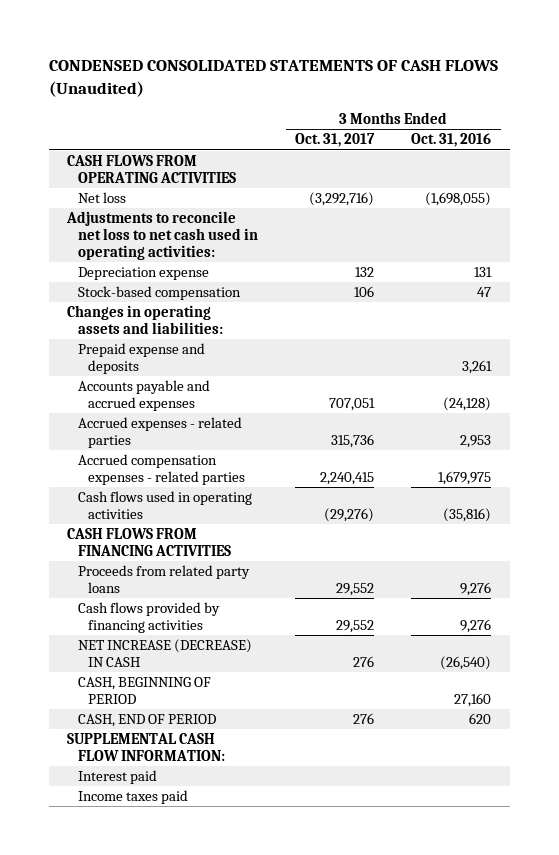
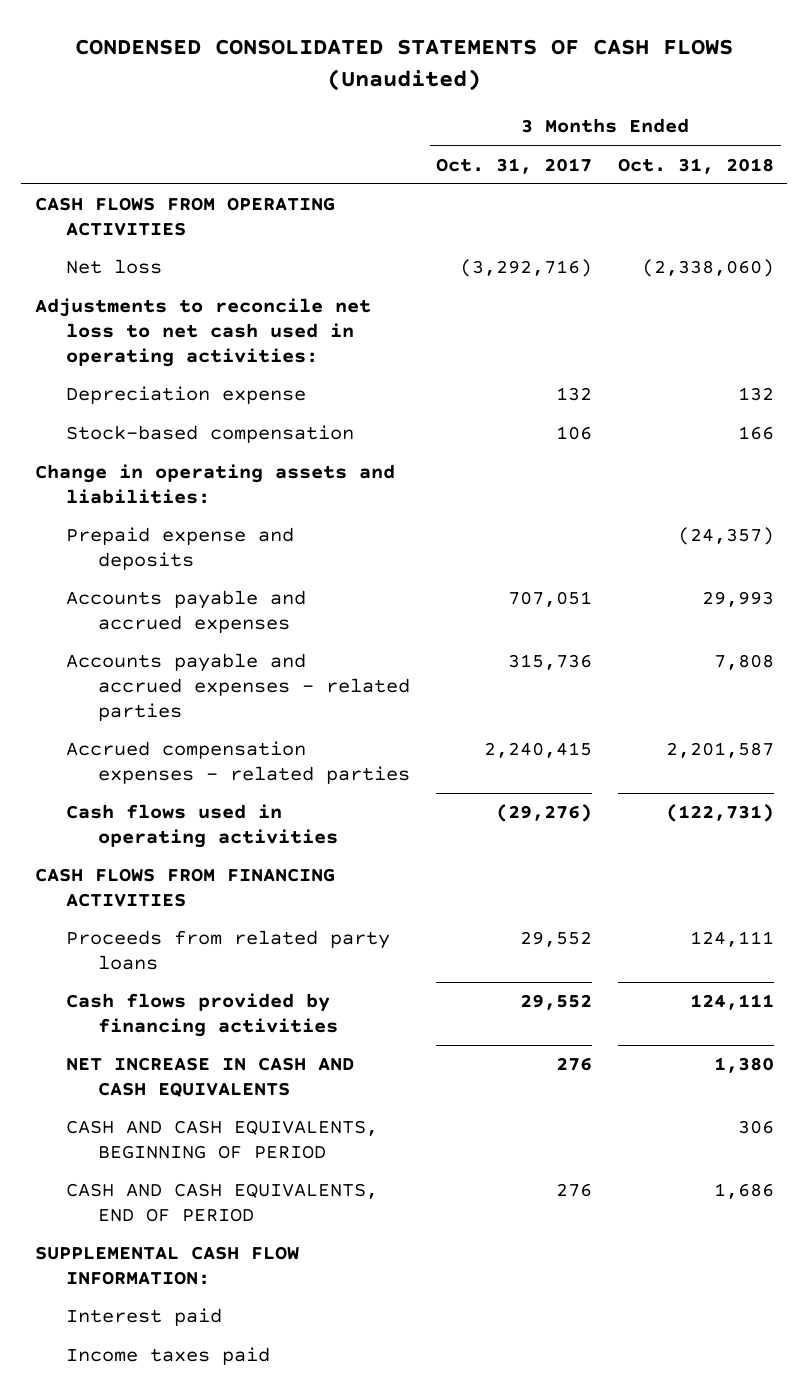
[411,133,492,148] Oct. 31, 2016 -> none
none -> [618,157,775,174] Oct. 31, 2018
[67,305,223,335] Changes in operating assets and liabilities: -> [34,464,395,505] Change in operating assets and liabilities:
[77,417,242,449] Accrued expenses - related parties -> [66,653,410,721] Accounts payable and accrued expenses - related parties
[77,639,252,668] NET INCREASE (DECREASE) IN CASH -> [66,1057,355,1098] NET INCREASE IN CASH AND CASH EQUIVALENTS
[77,677,211,705] CASH, BEGINNING OF PERIOD -> [66,1120,379,1160] CASH AND CASH EQUIVALENTS, BEGINNING OF PERIOD
[77,714,216,728] CASH, END OF PERIOD -> [66,1183,379,1223] CASH AND CASH EQUIVALENTS, END OF PERIOD

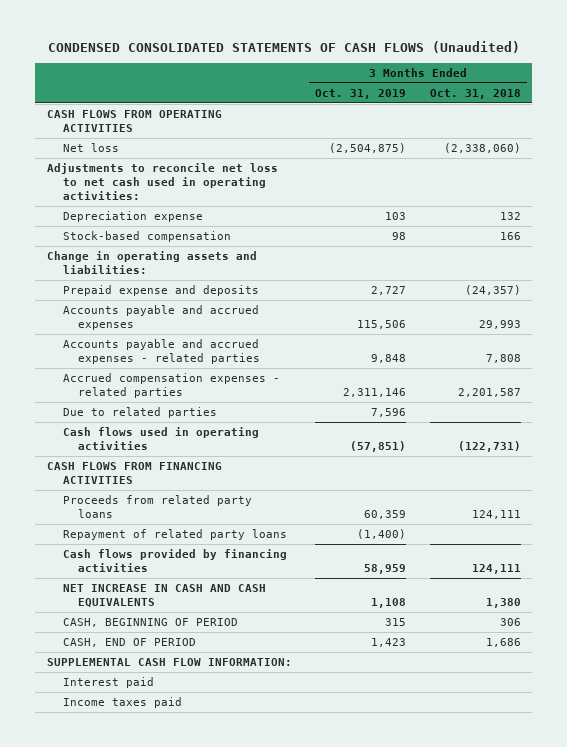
[436,157,593,174] Oct. 31, 2017 -> none
none -> [315,88,407,99] Oct. 31, 2019
none -> [62,407,217,419] Due to related parties
none -> [62,529,287,541] Repayment of related party loans
[66,1120,379,1160] CASH AND CASH EQUIVALENTS, BEGINNING OF PERIOD -> [62,618,238,628] CASH, BEGINNING OF PERIOD
[66,1183,379,1223] CASH AND CASH EQUIVALENTS, END OF PERIOD -> [62,638,196,648] CASH, END OF PERIOD

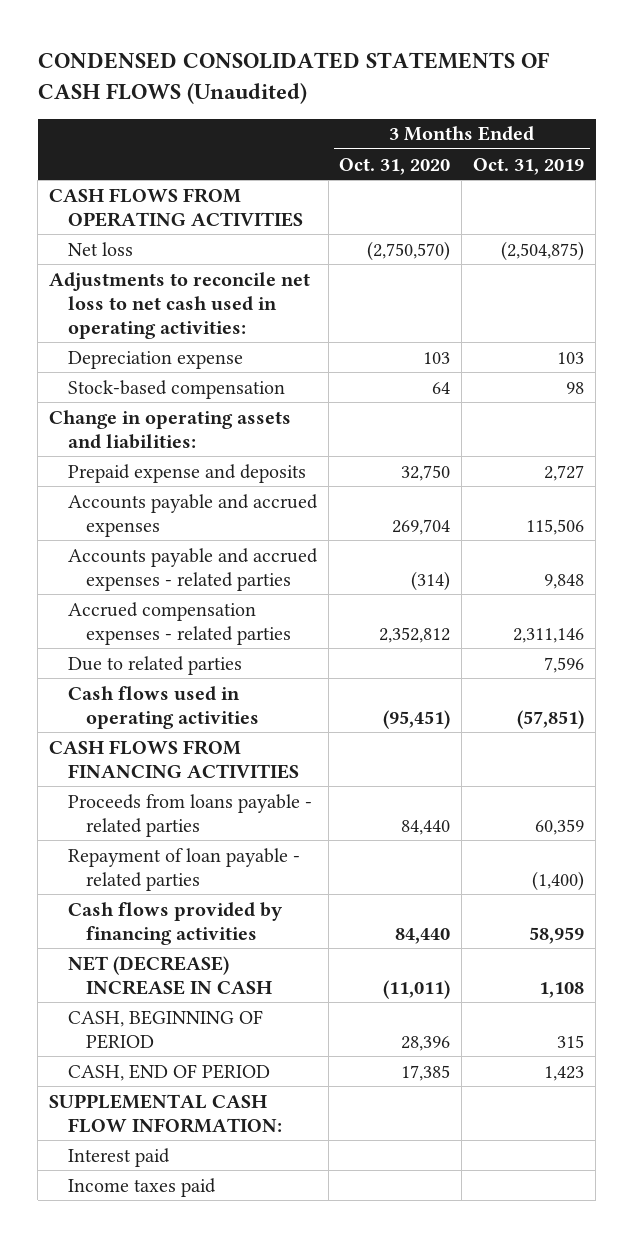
[429,88,521,99] Oct. 31, 2018 -> none
none -> [339,157,451,175] Oct. 31, 2020
[62,495,252,519] Proceeds from related party loans -> [67,793,312,837] Proceeds from loans payable - related parties
[62,529,287,541] Repayment of related party loans -> [67,847,300,891] Repayment of loan payable - related parties
[62,584,266,608] NET INCREASE IN CASH AND CASH EQUIVALENTS -> [67,955,273,995] NET (DECREASE) INCREASE IN CASH

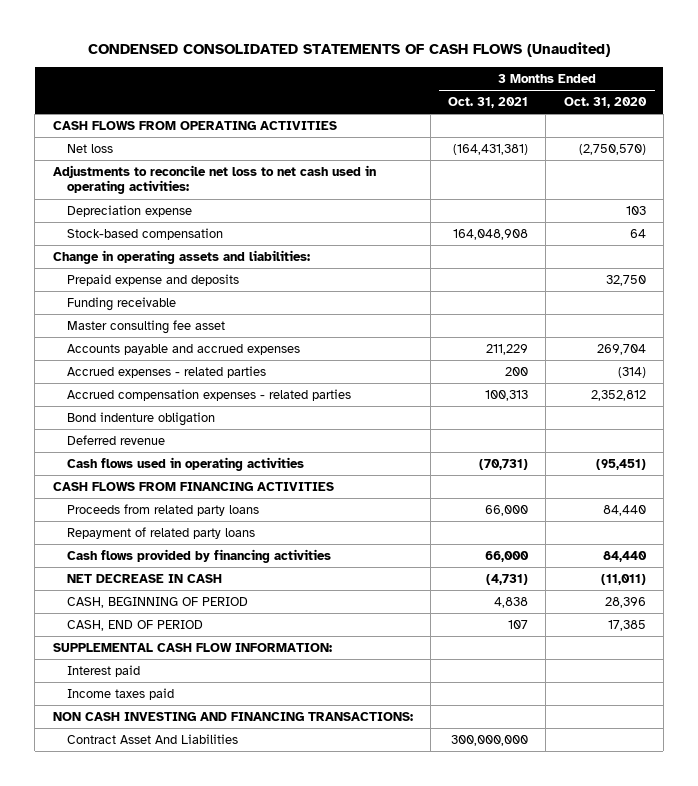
[473,157,585,175] Oct. 31, 2019 -> none
none -> [448,96,529,108] Oct. 31, 2021
none -> [66,296,176,311] Funding receivable
none -> [66,319,225,334] Master consulting fee asset
[67,547,318,591] Accounts payable and accrued expenses - related parties -> [66,365,266,378] Accrued expenses - related parties
[67,655,242,675] Due to related parties -> none
none -> [66,411,215,426] Bond indenture obligation
none -> [66,434,165,445] Deferred revenue
[67,793,312,837] Proceeds from loans payable - related parties -> [66,503,259,516] Proceeds from related party loans
[67,847,300,891] Repayment of loan payable - related parties -> [66,526,255,539] Repayment of related party loans
[67,955,273,995] NET (DECREASE) INCREASE IN CASH -> [66,573,222,583] NET DECREASE IN CASH
none -> [52,711,413,721] NON CASH INVESTING AND FINANCING TRANSACTIONS:
none -> [66,733,238,744] Contract Asset And Liabilities

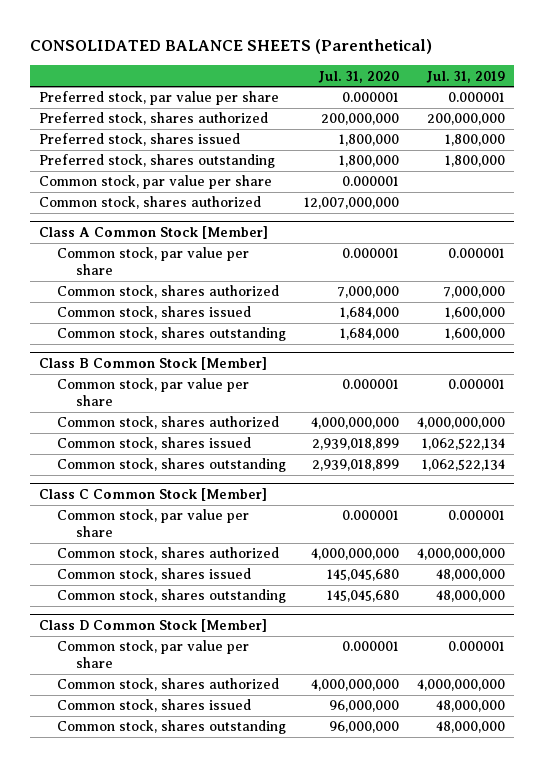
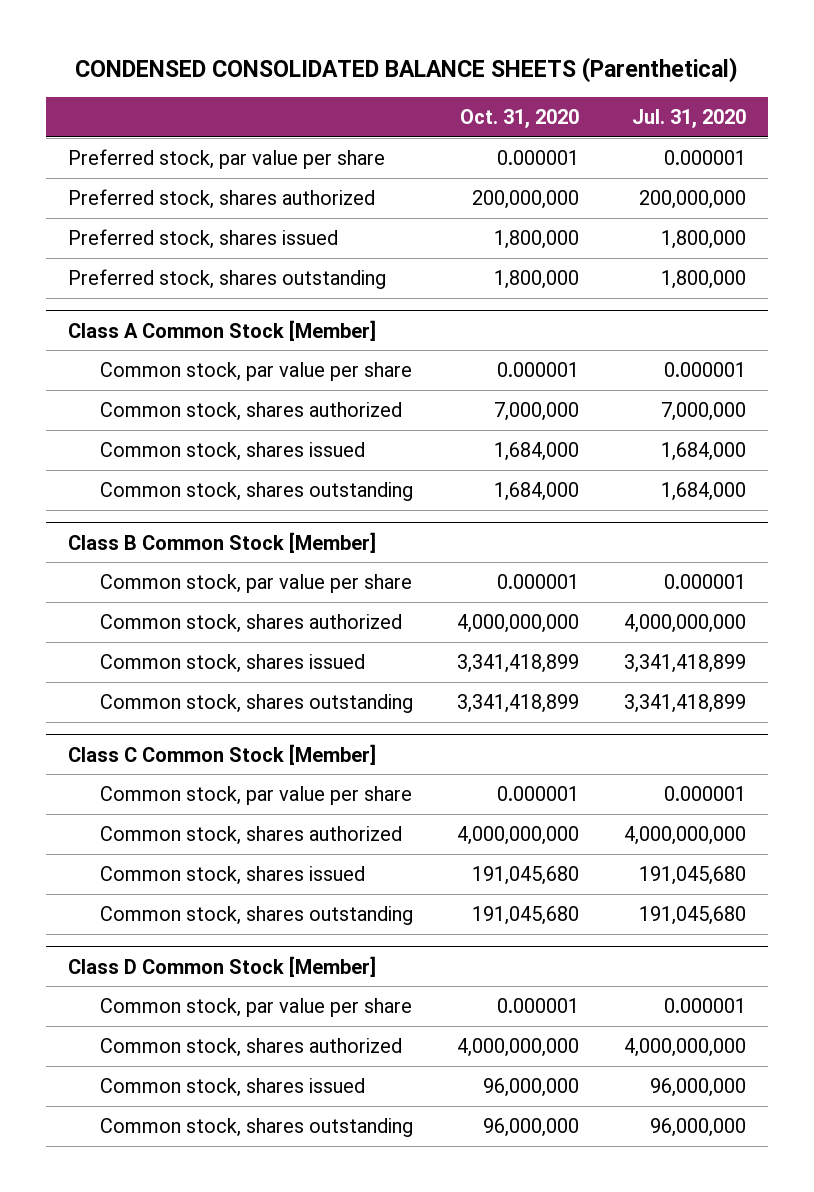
[29,39,432,55] CONSOLIDATED BALANCE SHEETS (Parenthetical) -> [74,56,738,83] CONDENSED CONSOLIDATED BALANCE SHEETS (Parenthetical)
[426,70,506,83] Jul. 31, 2019 -> none
none -> [460,109,580,129] Oct. 31, 2020
[38,175,272,190] Common stock, par value per share -> none
[38,196,261,210] Common stock, shares authorized -> none
[312,438,400,451] 2,939,018,899 -> [623,653,746,673] 3,341,418,899
[312,459,400,472] 2,939,018,899 -> [623,693,746,713] 3,341,418,899
[327,569,400,582] 145,045,680 -> [638,865,746,885] 191,045,680
[327,590,400,603] 145,045,680 -> [638,905,746,925] 191,045,680

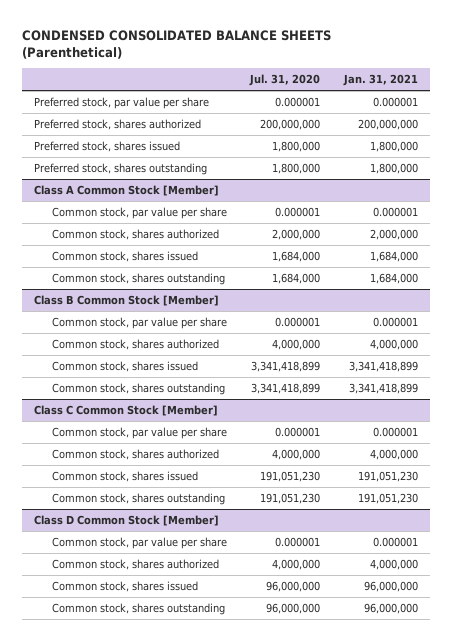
[460,109,580,129] Oct. 31, 2020 -> none
none -> [343,74,419,87] Jan. 31, 2021
[660,401,746,421] 7,000,000 -> [272,229,321,241] 2,000,000
[623,613,746,633] 4,000,000,000 -> [272,339,321,351] 4,000,000
[623,825,746,845] 4,000,000,000 -> [272,449,321,461] 4,000,000
[638,865,746,885] 191,045,680 -> [260,471,321,483] 191,051,230
[638,905,746,925] 191,045,680 -> [260,493,321,505] 191,051,230
[623,1037,746,1057] 4,000,000,000 -> [272,559,321,571] 4,000,000

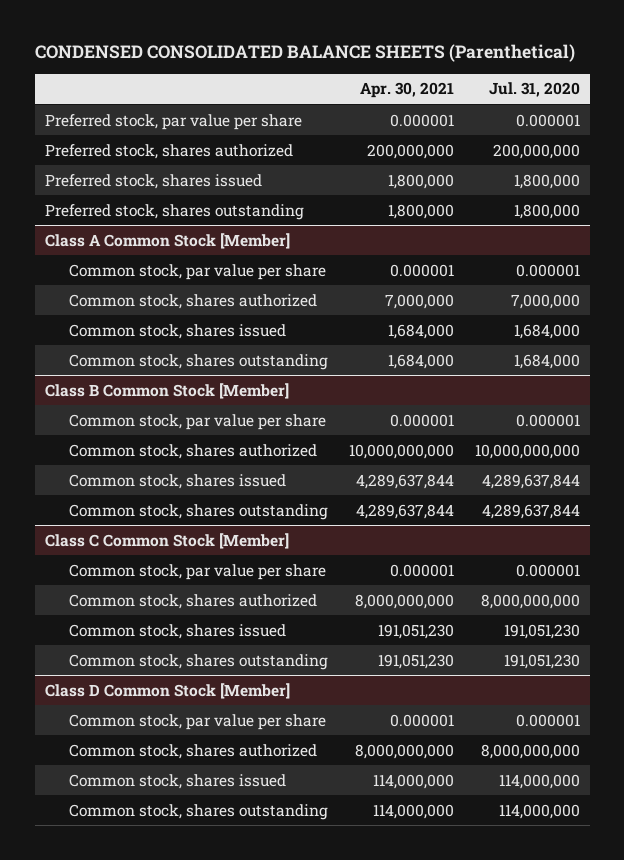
[343,74,419,87] Jan. 31, 2021 -> none
none -> [359,82,454,99] Apr. 30, 2021
[272,229,321,241] 2,000,000 -> [510,293,580,309] 7,000,000
[272,339,321,351] 4,000,000 -> [474,443,580,459] 10,000,000,000
[251,361,321,373] 3,341,418,899 -> [481,473,580,489] 4,289,637,844
[251,383,321,395] 3,341,418,899 -> [481,503,580,519] 4,289,637,844
[272,449,321,461] 4,000,000 -> [480,593,580,609] 8,000,000,000
[272,559,321,571] 4,000,000 -> [480,743,580,759] 8,000,000,000
[266,581,321,593] 96,000,000 -> [498,773,580,789] 114,000,000
[266,603,321,615] 96,000,000 -> [498,803,580,819] 114,000,000

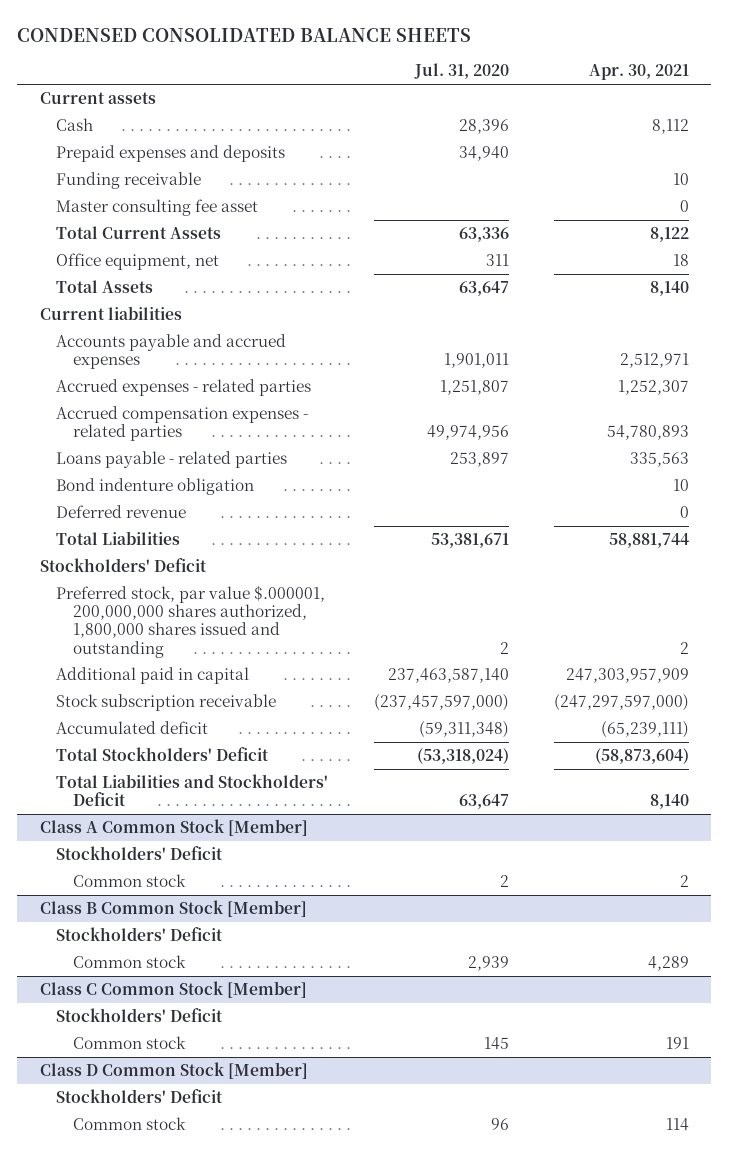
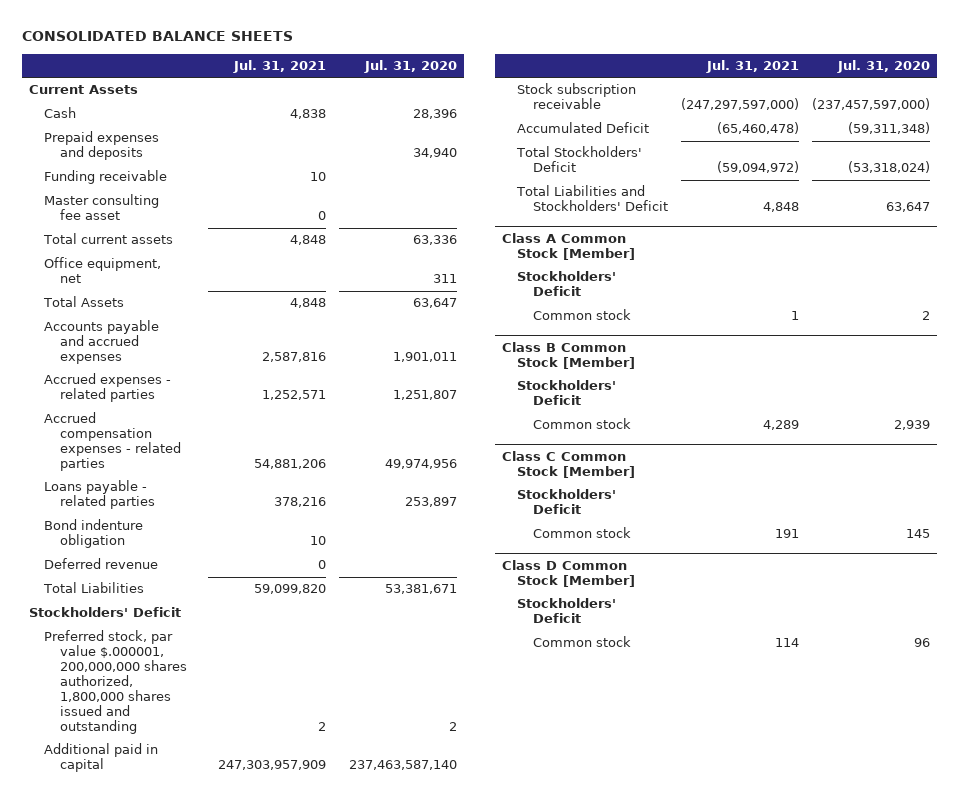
[17,27,472,42] CONDENSED CONSOLIDATED BALANCE SHEETS -> [22,31,294,42] CONSOLIDATED BALANCE SHEETS
[588,64,689,81] Apr. 30, 2021 -> none
none -> [233,59,327,73] Jul. 31, 2021
[39,92,156,105] Current assets -> [28,85,138,95] Current Assets
[56,226,222,240] Total Current Assets -> [43,233,174,245] Total current assets
[39,306,182,321] Current liabilities -> none
[56,721,209,735] Accumulated deficit -> [517,122,650,134] Accumulated Deficit

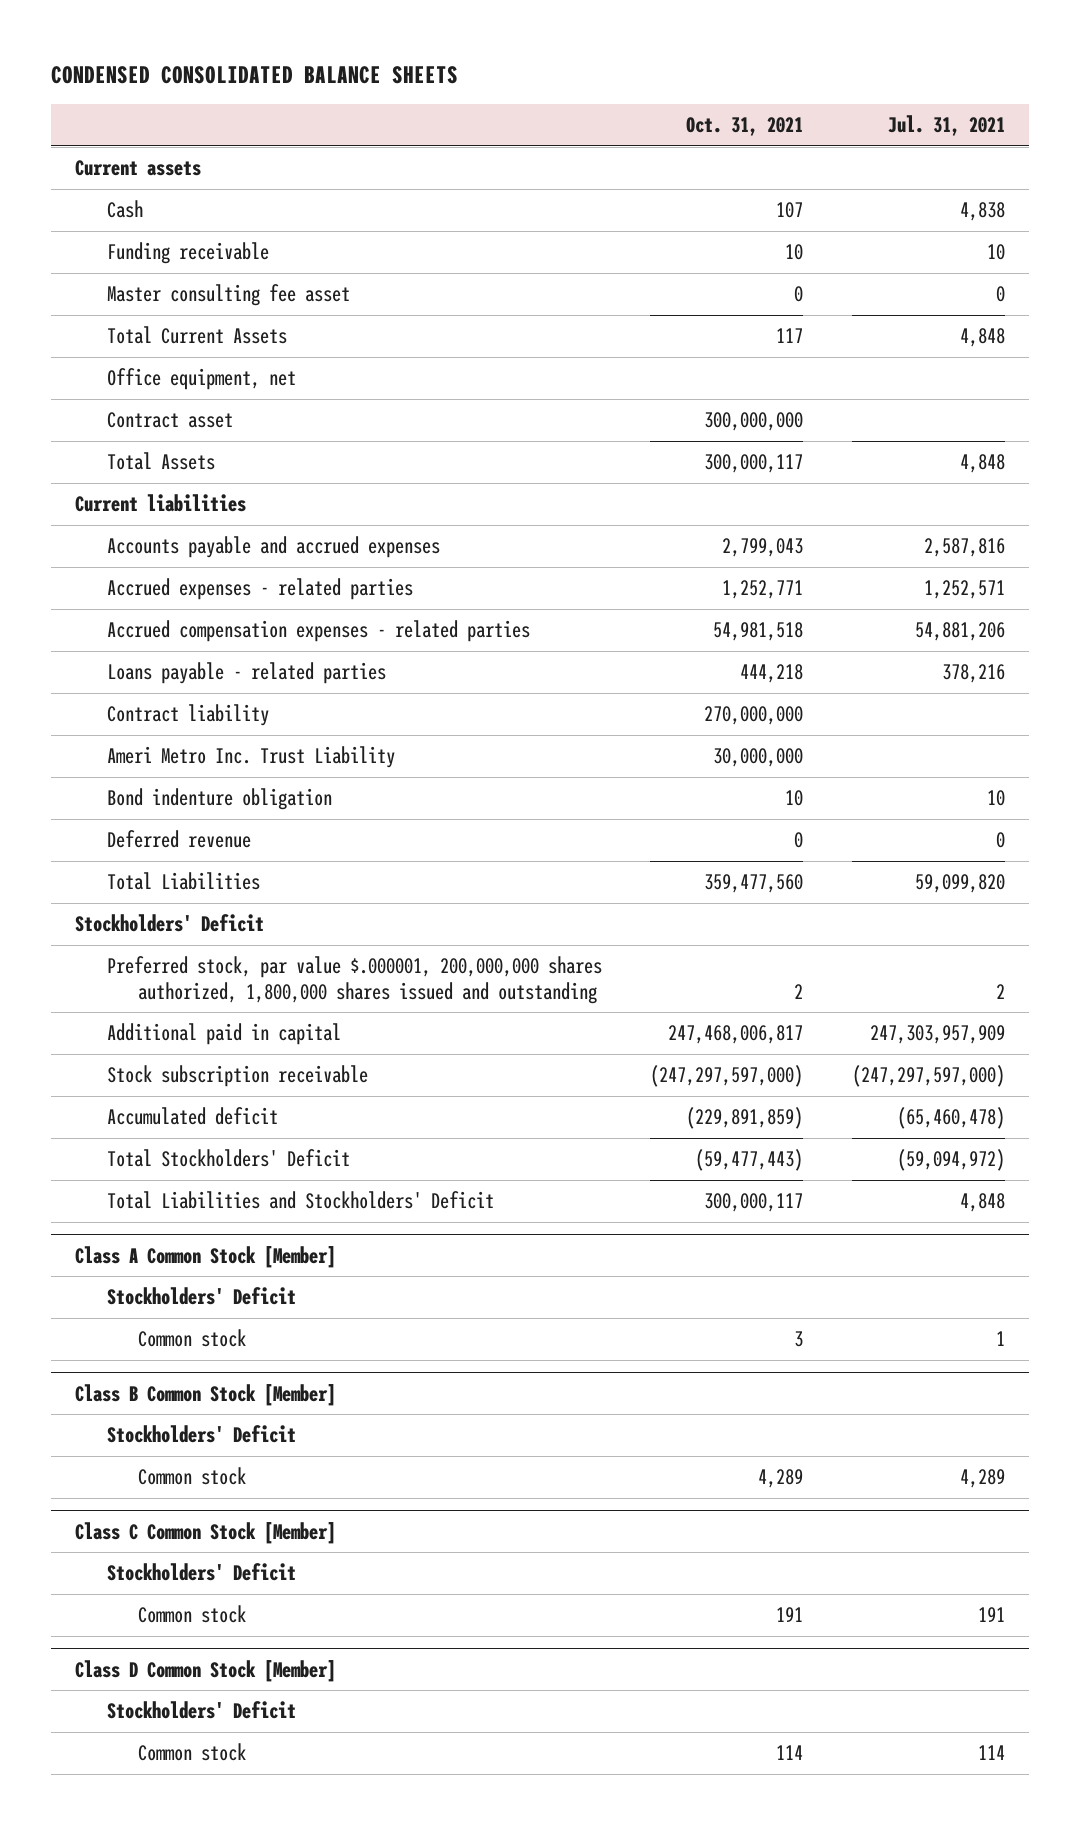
[22,31,294,42] CONSOLIDATED BALANCE SHEETS -> [50,66,458,85] CONDENSED CONSOLIDATED BALANCE SHEETS
[364,59,458,73] Jul. 31, 2020 -> none
none -> [686,117,804,137] Oct. 31, 2021
[28,85,138,95] Current Assets -> [74,160,201,177] Current assets
[44,131,160,161] Prepaid expenses and deposits -> none
[43,233,174,245] Total current assets -> [106,326,287,345] Total Current Assets
none -> [106,412,233,429] Contract asset
none -> [74,494,246,513] Current liabilities
none -> [106,704,269,727] Contract liability
none -> [106,746,395,769] Ameri Metro Inc. Trust Liability
[517,122,650,134] Accumulated Deficit -> [106,1107,278,1126] Accumulated deficit

